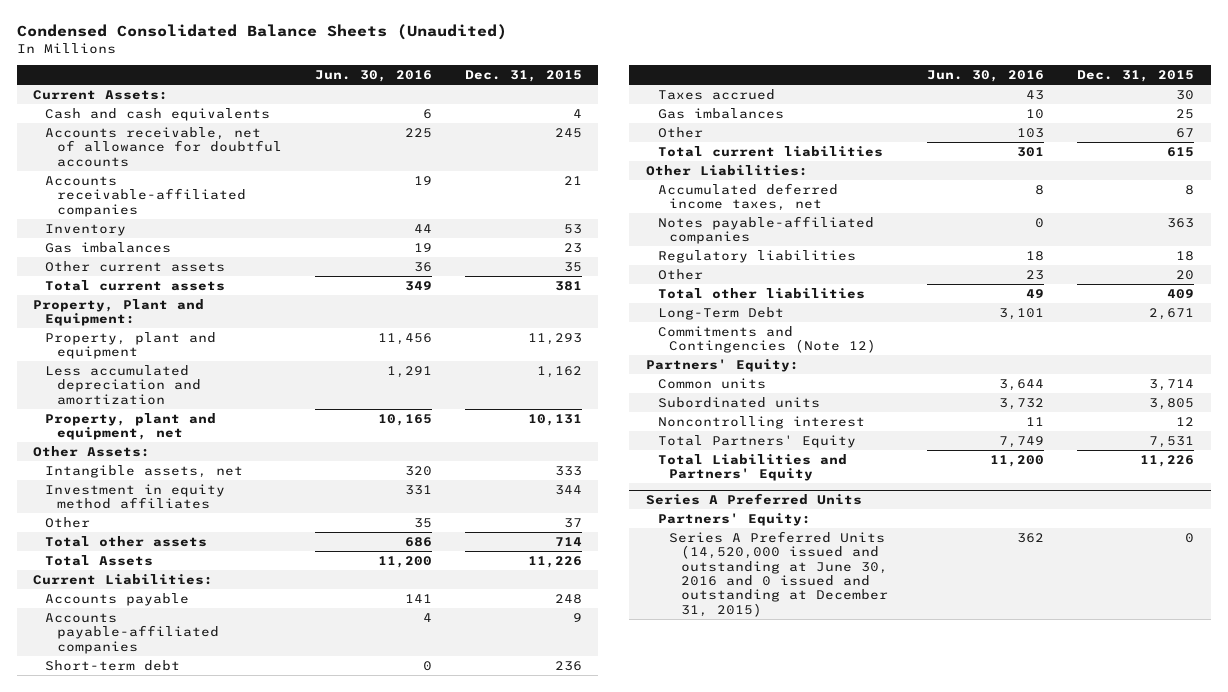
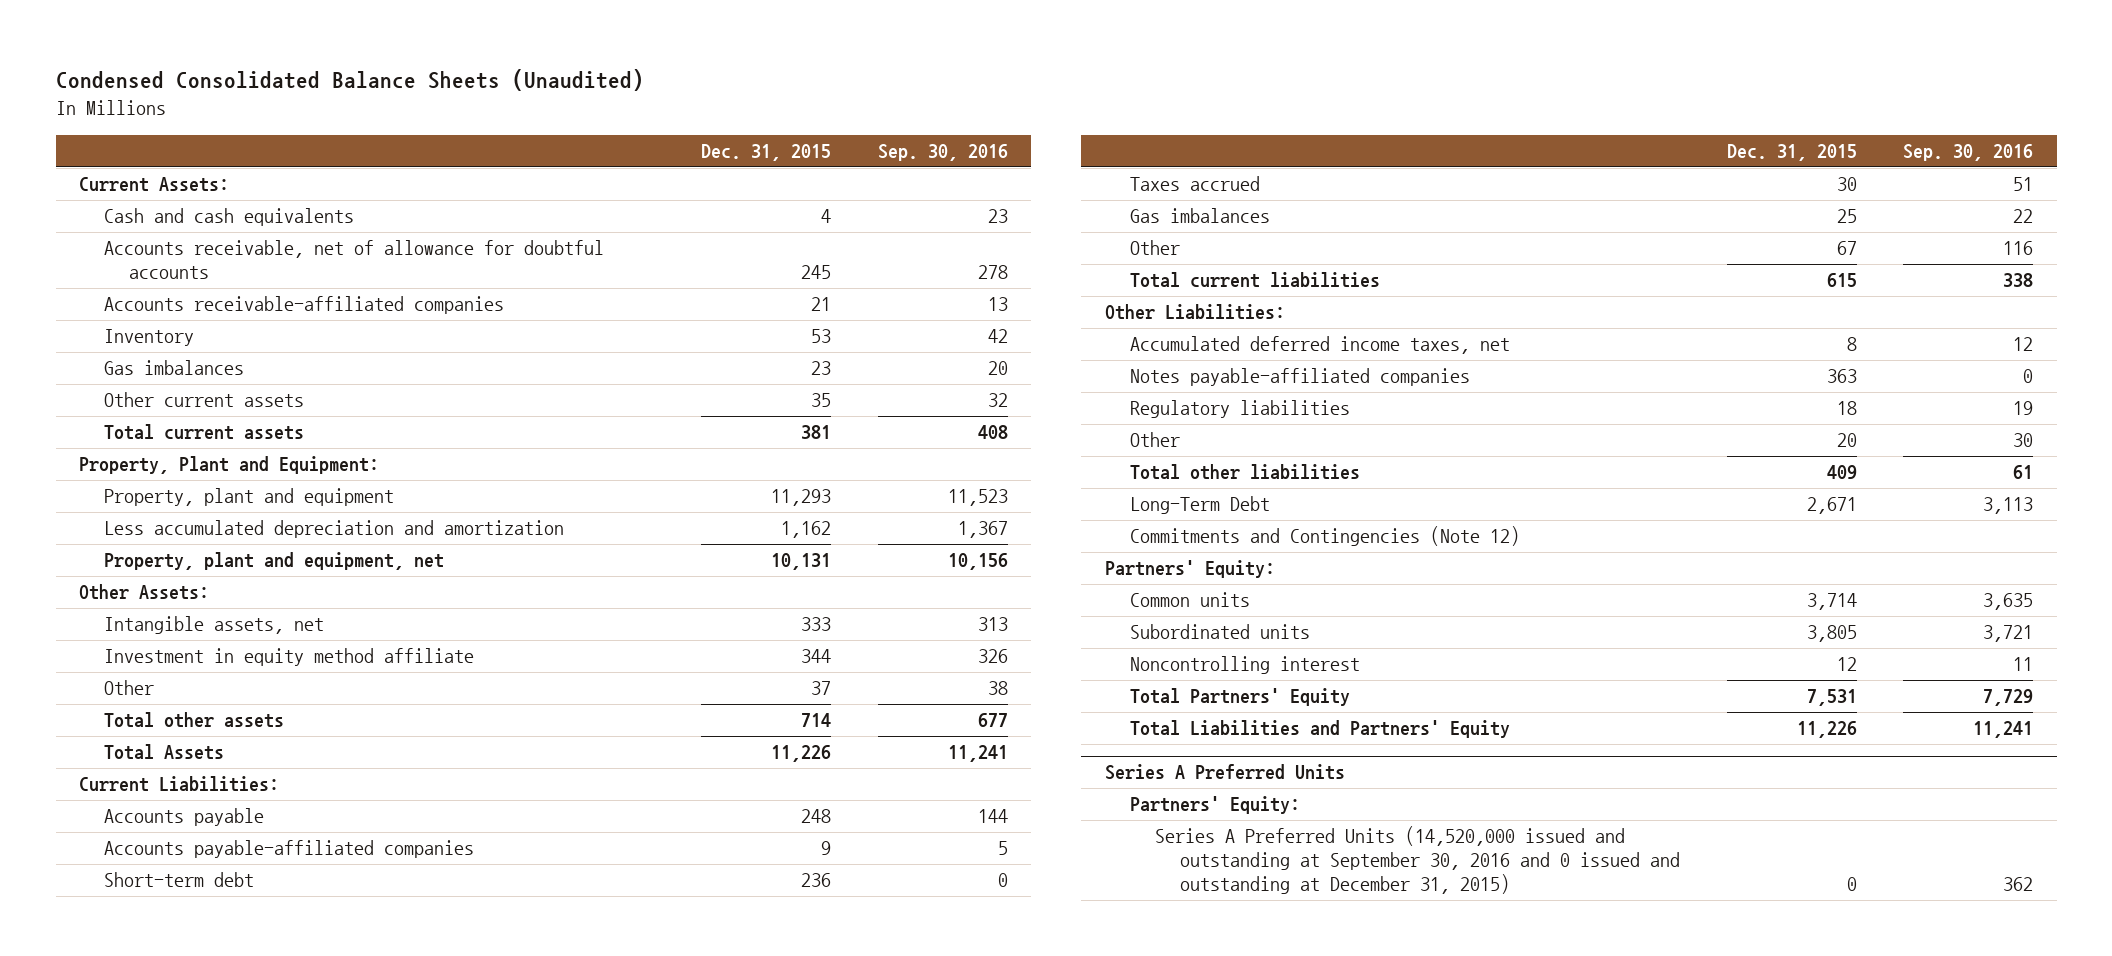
[314,69,432,82] Jun. 30, 2016 -> none
none -> [877,144,1008,162] Sep. 30, 2016
[44,483,225,510] Investment in equity method affiliates -> [104,648,475,667] Investment in equity method affiliate
[669,530,889,617] Series A Preferred Units (14,520,000 issued and outstanding at June 30, 2016 and 0 issued and outstanding at December 31, 2015) -> [1154,826,1681,895] Series A Preferred Units (14,520,000 issued and outstanding at September 30, 2016 and 0 issued and outstanding at December 31, 2015)

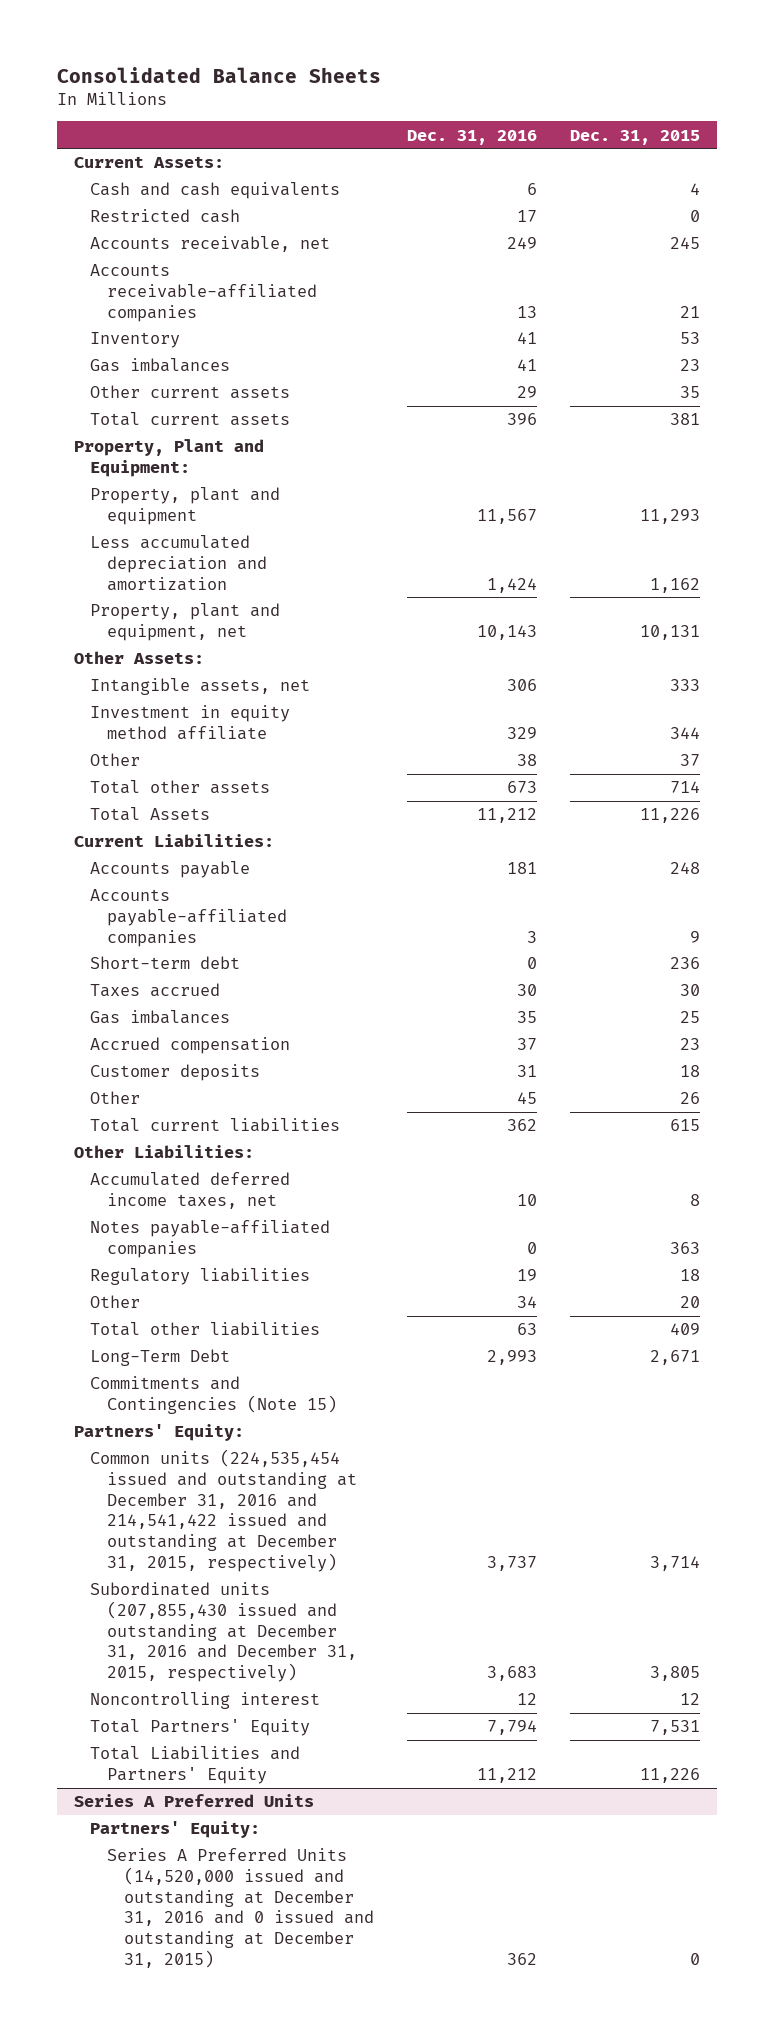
[55,69,644,92] Condensed Consolidated Balance Sheets (Unaudited) -> [57,66,382,83] Consolidated Balance Sheets
[877,144,1008,162] Sep. 30, 2016 -> none
none -> [406,129,537,145] Dec. 31, 2016
none -> [90,209,241,224] Restricted cash
[104,240,605,280] Accounts receivable, net of allowance for doubtful accounts -> [90,236,331,253] Accounts receivable, net
none -> [90,1037,291,1055] Accrued compensation
none -> [90,1064,261,1082] Customer deposits
[1836,241,1857,256] 67 -> [680,1092,701,1105] 26
[1129,526,1520,547] Commitments and Contingencies (Note 12) -> [90,1376,338,1414] Commitments and Contingencies (Note 15)
[1129,592,1250,608] Common units -> [90,1449,358,1572] Common units (224,535,454 issued and outstanding at December 31, 2016 and 214,541,422 issued and outstanding at December 31, 2015, respectively)
[1129,624,1310,640] Subordinated units -> [90,1582,358,1683] Subordinated units (207,855,430 issued and outstanding at December 31, 2016 and December 31, 2015, respectively)
[1154,826,1681,895] Series A Preferred Units (14,520,000 issued and outstanding at September 30, 2016 and 0 issued and outstanding at December 31, 2015) -> [107,1848,374,1968] Series A Preferred Units (14,520,000 issued and outstanding at December 31, 2016 and 0 issued and outstanding at December 31, 2015)

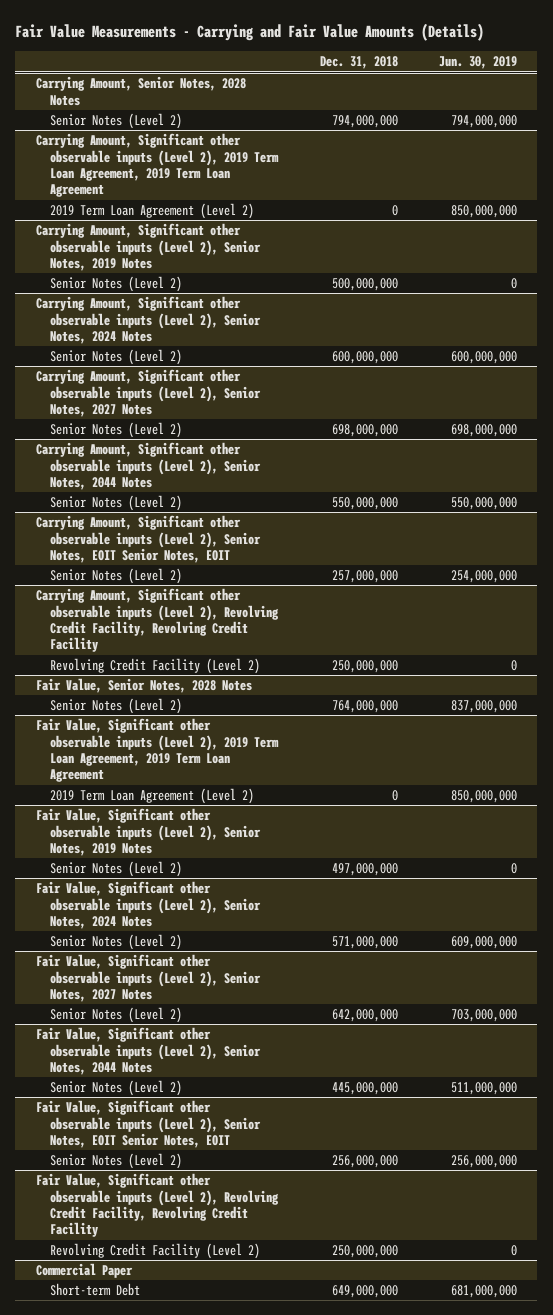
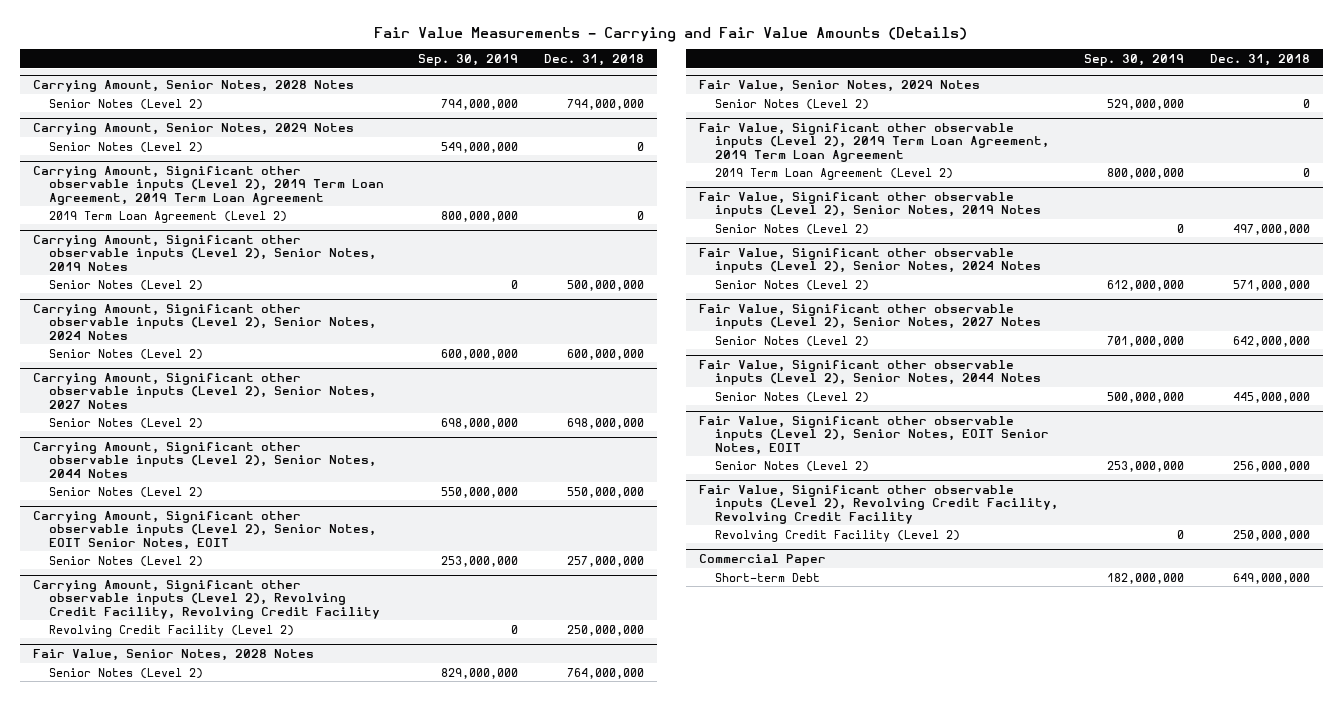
[438,56,517,70] Jun. 30, 2019 -> none
none -> [417,53,518,66] Sep. 30, 2019
none -> [32,123,354,136] Carrying Amount, Senior Notes, 2029 Notes
none -> [48,141,203,153] Senior Notes (Level 2)
none -> [698,80,980,93] Fair Value, Senior Notes, 2029 Notes
none -> [714,98,869,110] Senior Notes (Level 2)

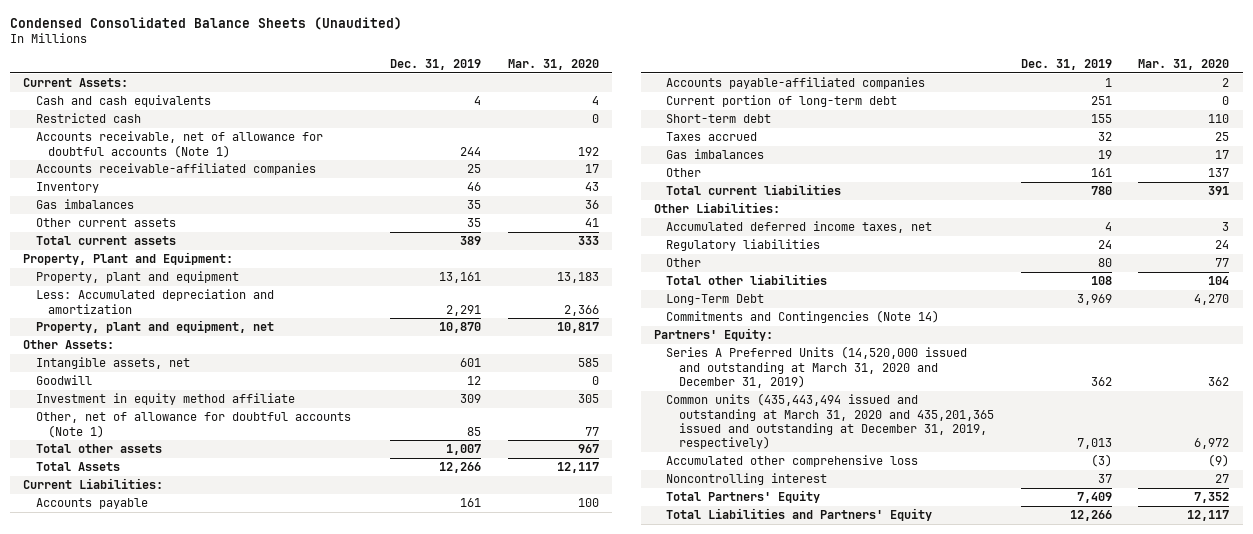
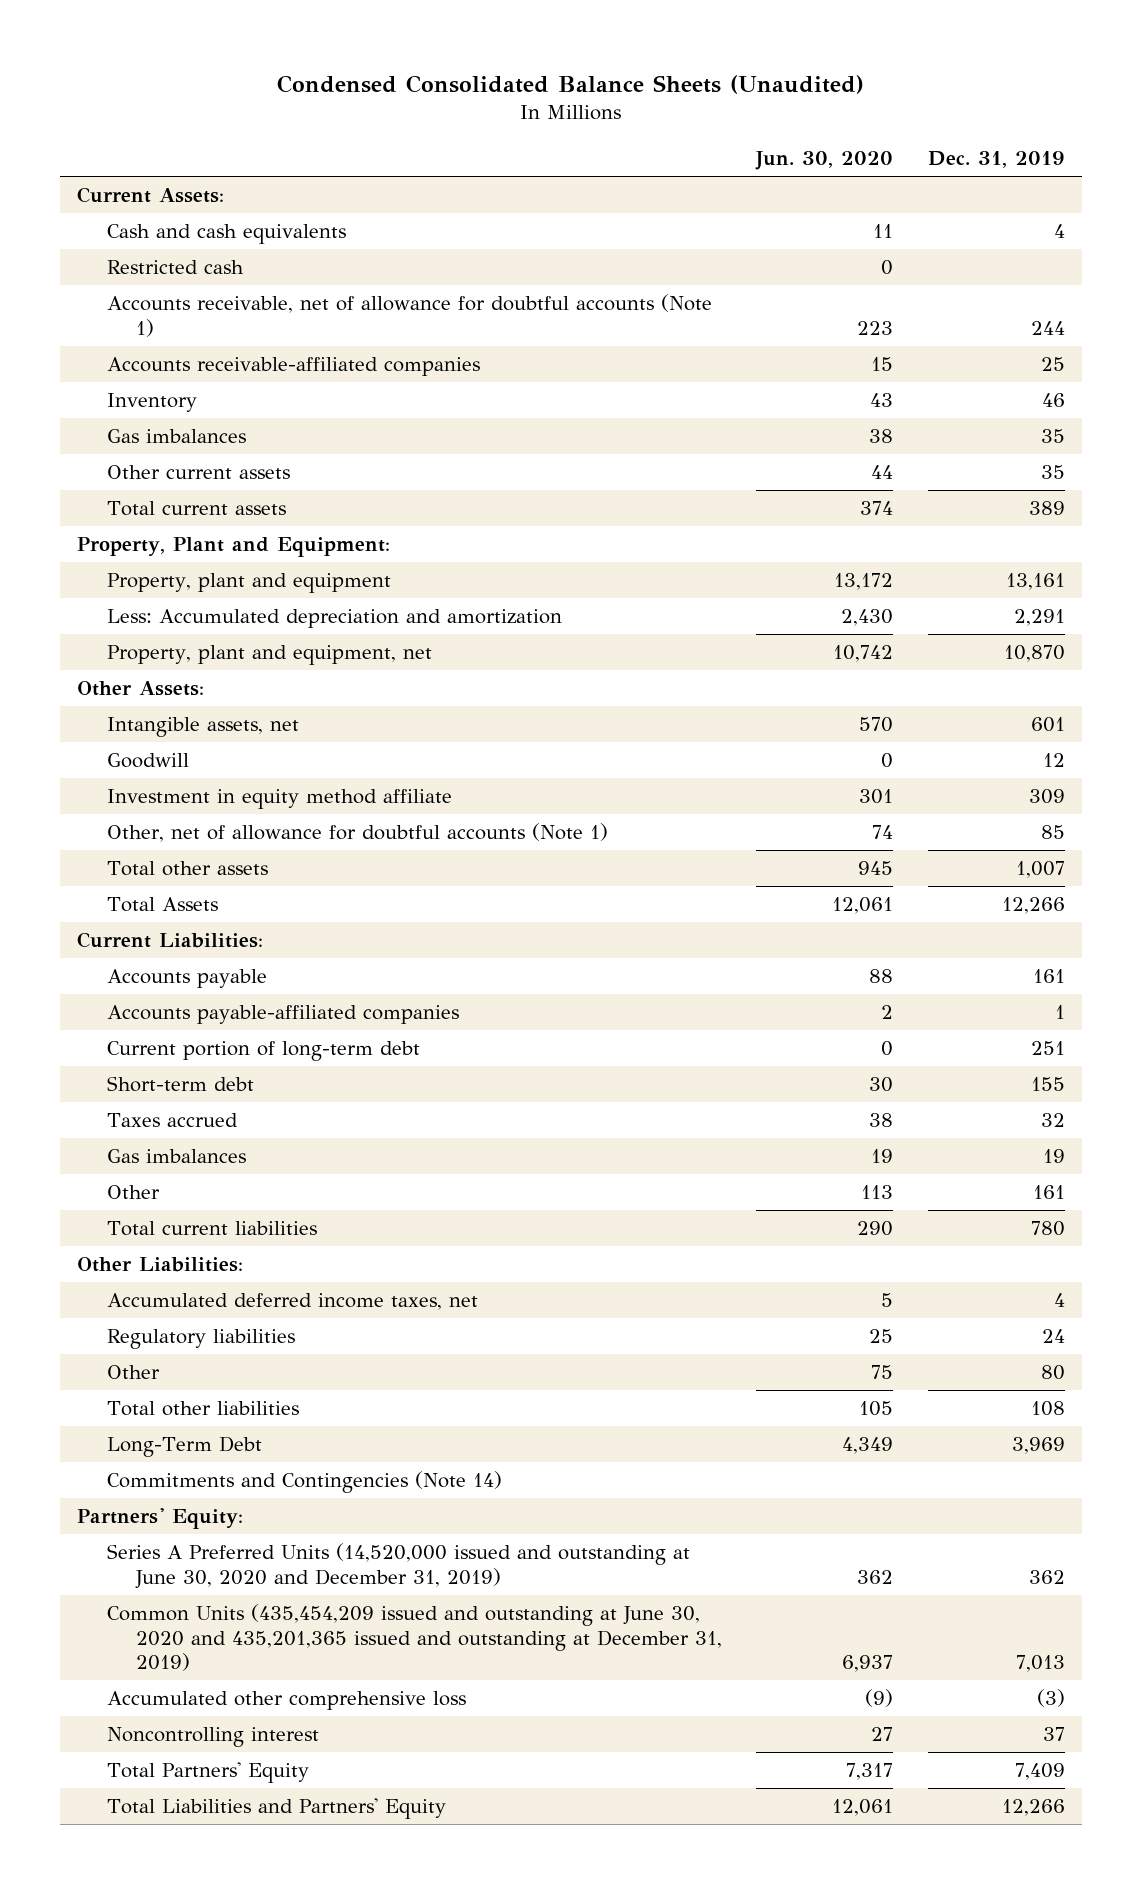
[507,59,599,71] Mar. 31, 2020 -> none
none -> [755,150,894,170] Jun. 30, 2020
[666,346,968,388] Series A Preferred Units (14,520,000 issued and outstanding at March 31, 2020 and December 31, 2019) -> [106,1543,690,1589] Series A Preferred Units (14,520,000 issued and outstanding at June 30, 2020 and December 31, 2019)
[666,393,994,450] Common units (435,443,494 issued and outstanding at March 31, 2020 and 435,201,365 issued and outstanding at December 31, 2019, respectively) -> [106,1604,722,1671] Common Units (435,454,209 issued and outstanding at June 30, 2020 and 435,201,365 issued and outstanding at December 31, 2019)

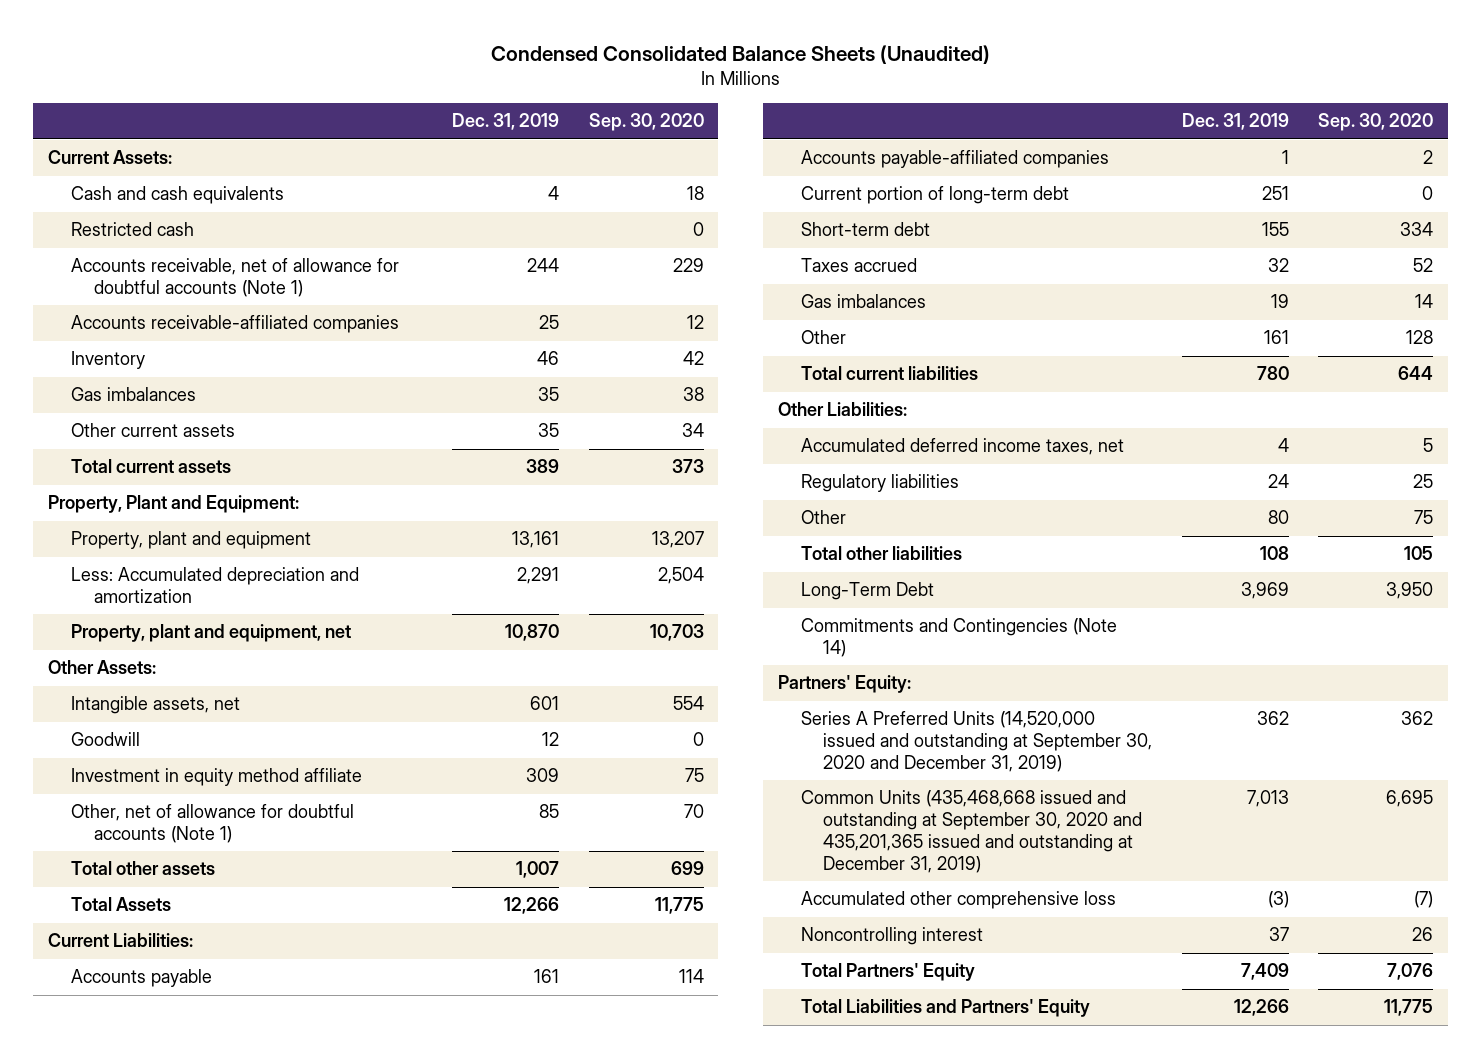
[755,150,894,170] Jun. 30, 2020 -> none
none -> [588,113,704,132] Sep. 30, 2020
[106,1543,690,1589] Series A Preferred Units (14,520,000 issued and outstanding at June 30, 2020 and December 31, 2019) -> [800,711,1153,773] Series A Preferred Units (14,520,000 issued and outstanding at September 30, 2020 and December 31, 2019)
[106,1604,722,1671] Common Units (435,454,209 issued and outstanding at June 30, 2020 and 435,201,365 issued and outstanding at December 31, 2019) -> [800,790,1143,873] Common Units (435,468,668 issued and outstanding at September 30, 2020 and 435,201,365 issued and outstanding at December 31, 2019)

